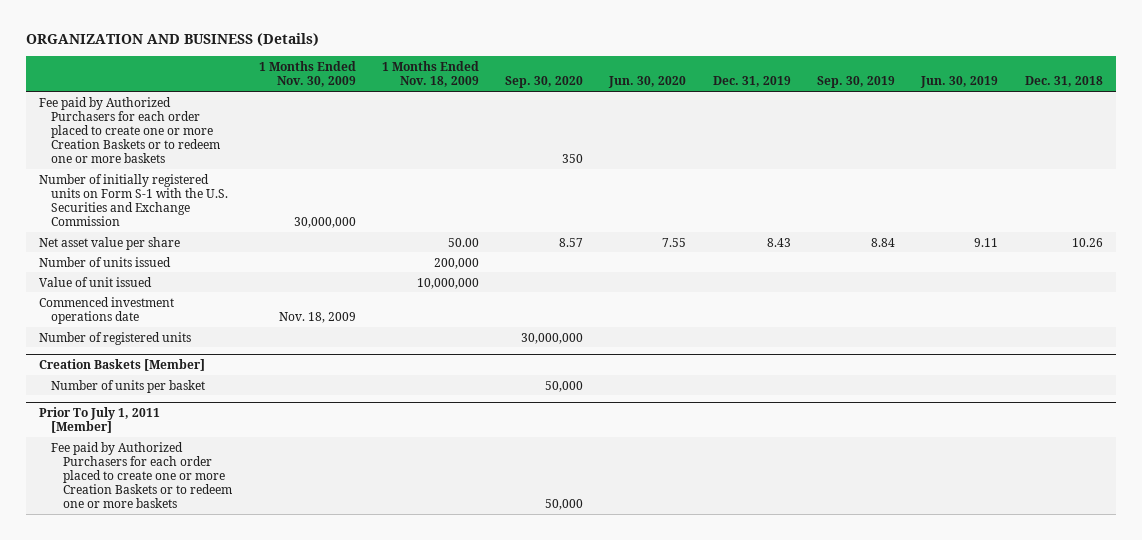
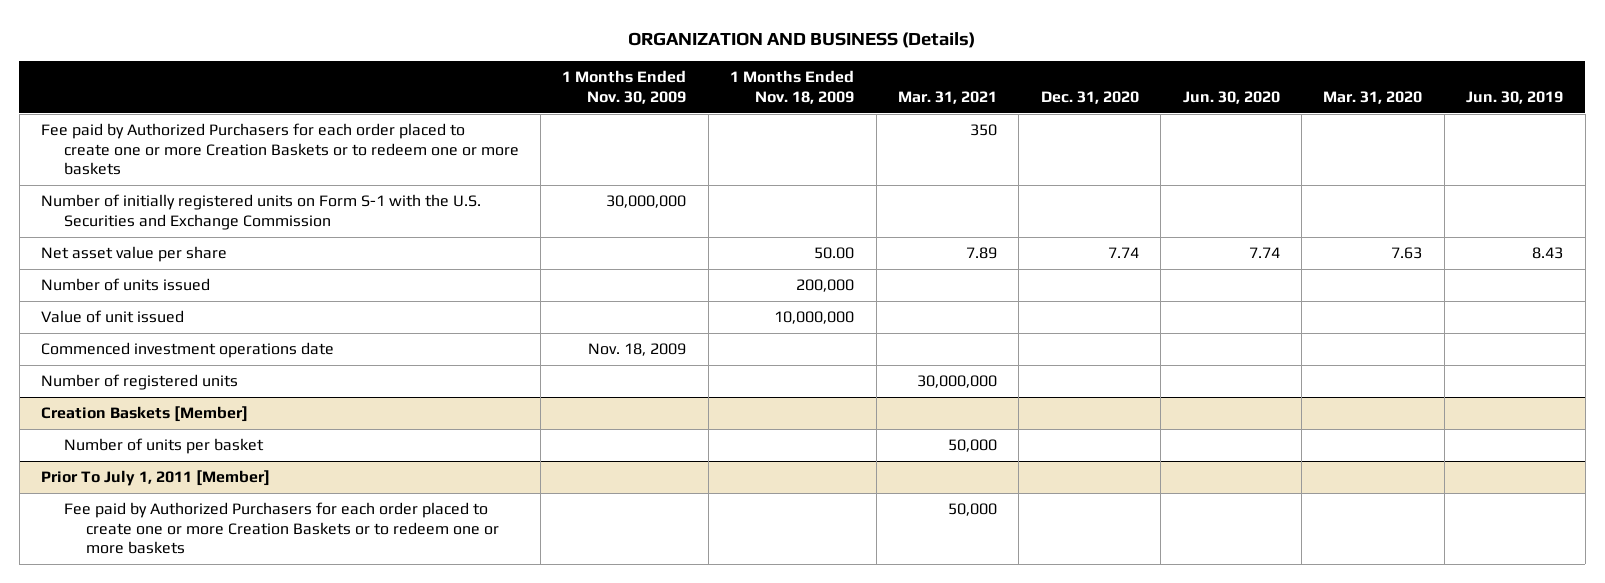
[505,76,584,89] Sep. 30, 2020 -> none
[712,76,791,88] Dec. 31, 2019 -> none
[817,76,896,89] Sep. 30, 2019 -> none
[1024,76,1103,88] Dec. 31, 2018 -> none
none -> [898,90,998,104] Mar. 31, 2021
none -> [1040,90,1139,104] Dec. 31, 2020
none -> [1323,90,1423,104] Mar. 31, 2020
[662,237,687,247] 7.55 -> [1248,247,1280,259] 7.74
[974,237,999,247] 9.11 -> [1532,247,1564,260] 8.43

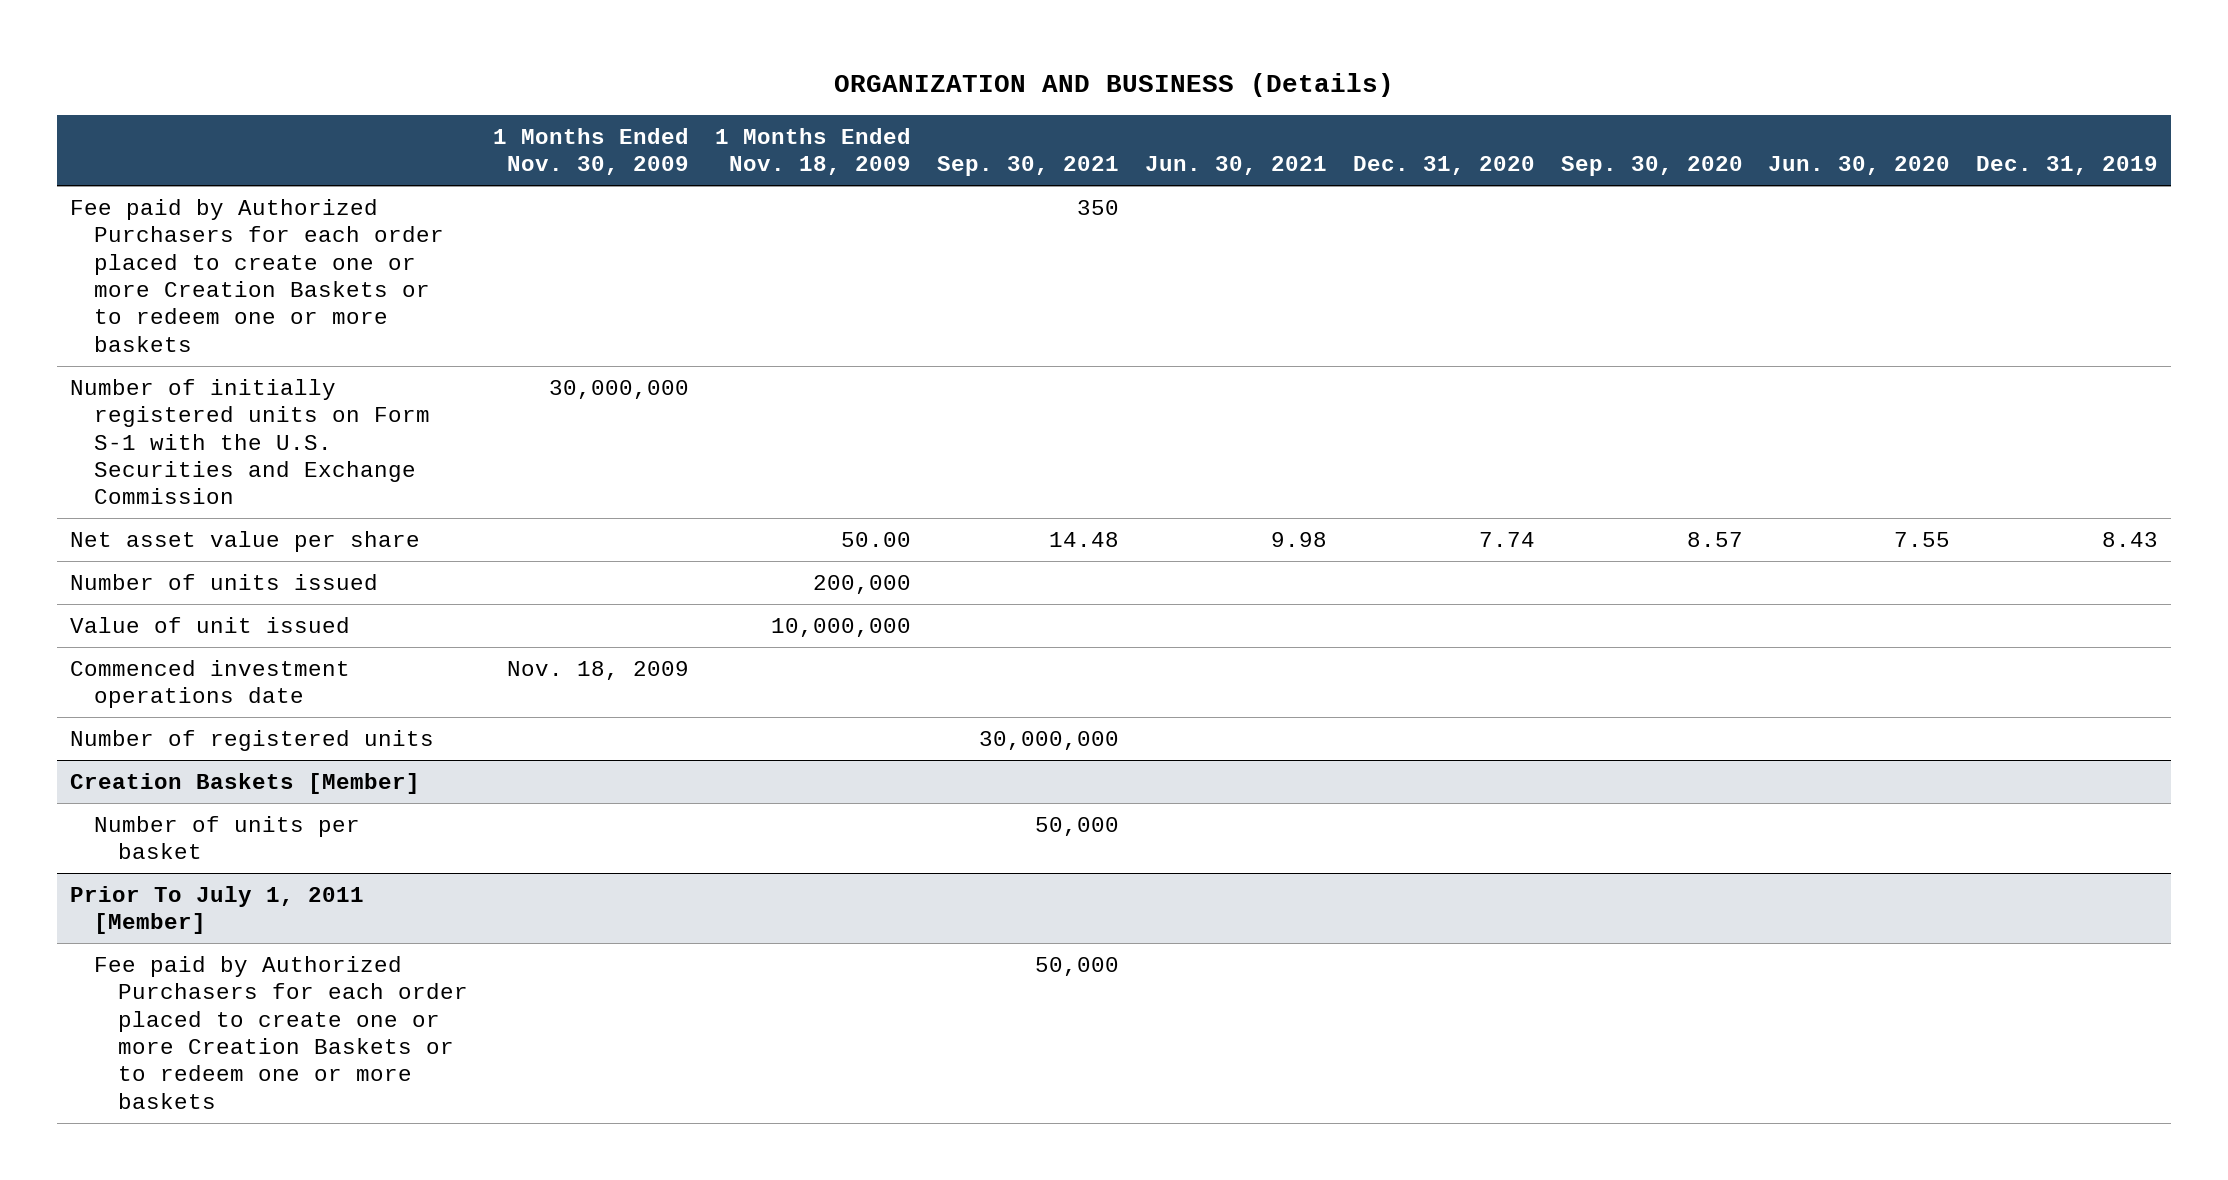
[898,90,998,104] Mar. 31, 2021 -> none
[1323,90,1423,104] Mar. 31, 2020 -> none
[1466,90,1564,104] Jun. 30, 2019 -> none
none -> [937,155,1120,176] Sep. 30, 2021
none -> [1144,155,1327,175] Jun. 30, 2021
none -> [1560,155,1743,176] Sep. 30, 2020
none -> [1976,155,2159,175] Dec. 31, 2019
[1248,247,1280,259] 7.74 -> [1894,531,1951,547] 7.55

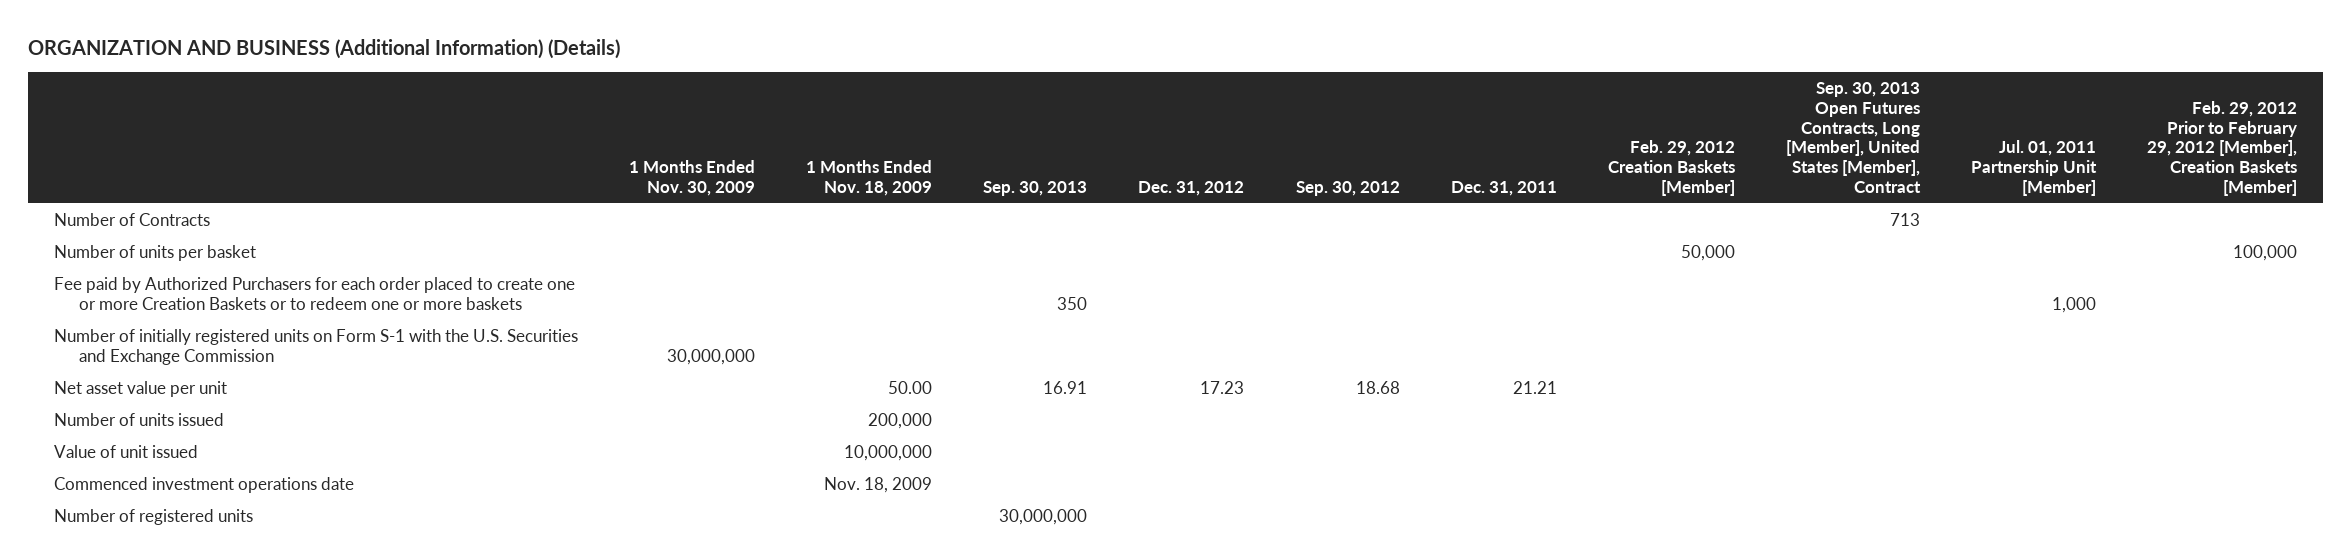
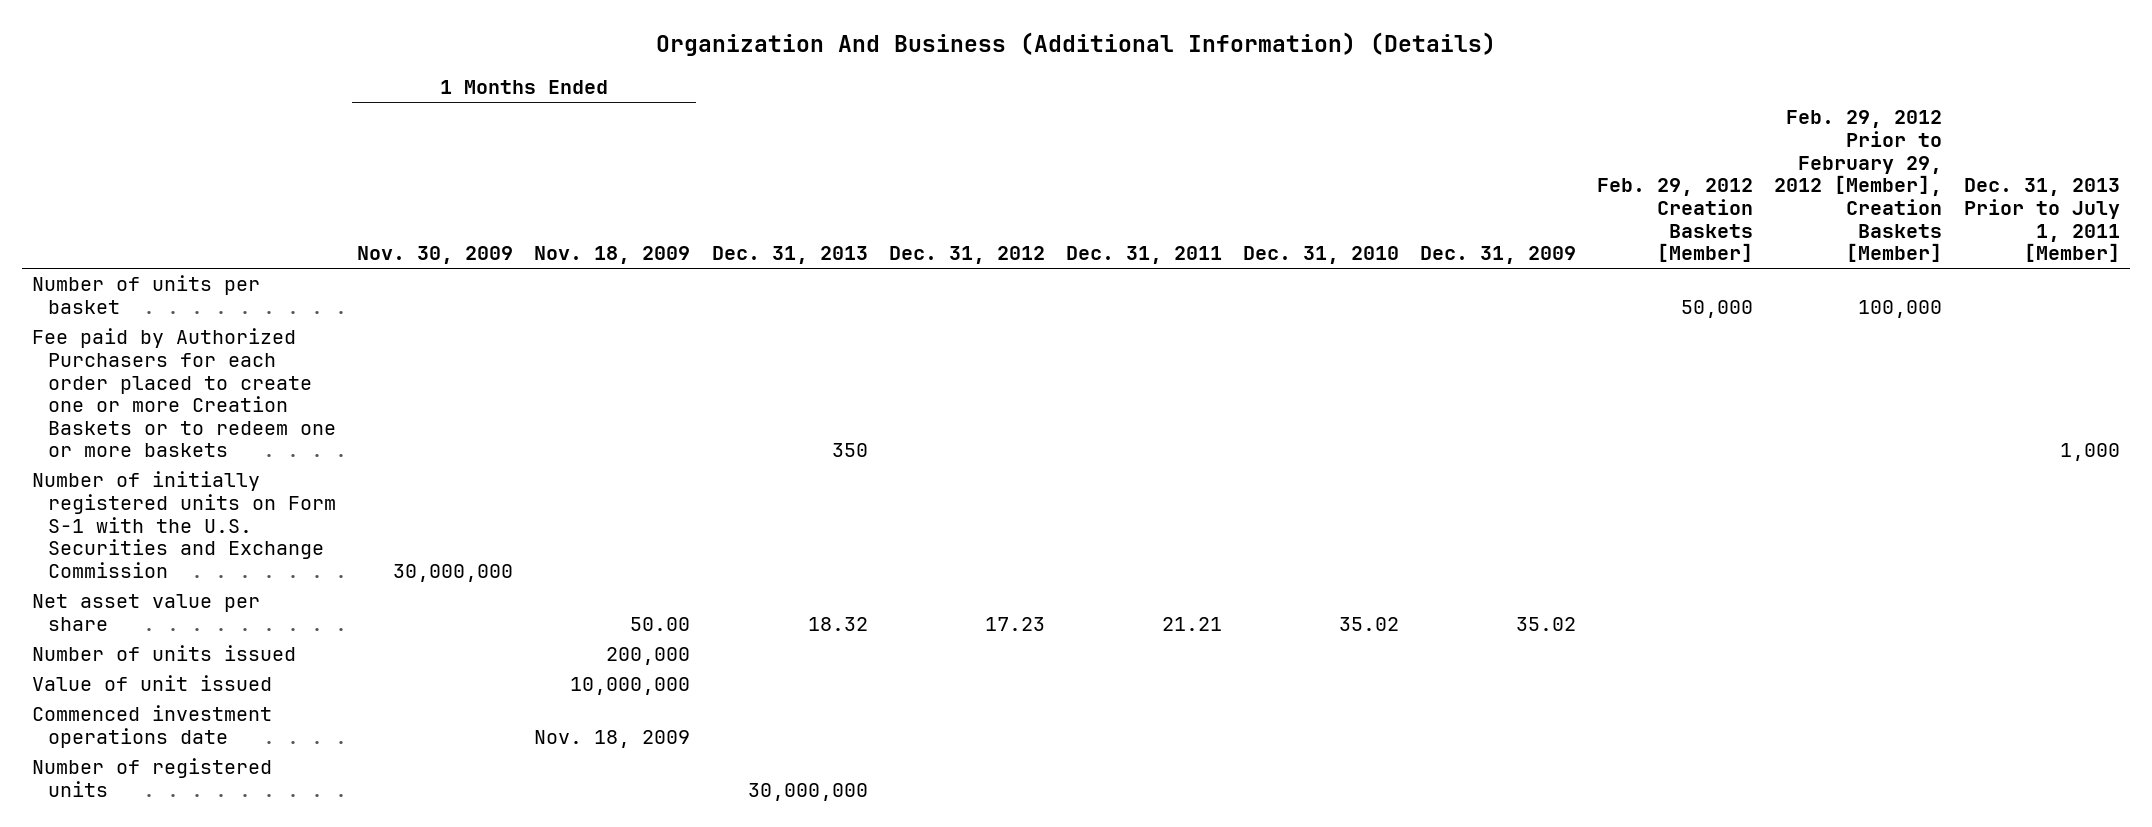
[28,38,621,59] ORGANIZATION AND BUSINESS (Additional Information) (Details) -> [655,32,1496,57] Organization And Business (Additional Information) (Details)
[983,180,1088,196] Sep. 30, 2013 -> none
[1295,180,1400,196] Sep. 30, 2012 -> none
[1786,81,1922,193] Sep. 30, 2013 Open Futures Contracts, Long [Member], United States [Member], Contract -> none
[1971,140,2098,196] Jul. 01, 2011 Partnership Unit [Member] -> none
none -> [711,246,868,265] Dec. 31, 2013
none -> [1242,246,1399,265] Dec. 31, 2010
none -> [1420,246,1577,265] Dec. 31, 2009
none -> [1963,178,2120,263] Dec. 31, 2013 Prior to July 1, 2011 [Member]
[53,213,210,227] Number of Contracts -> none
[53,381,227,398] Net asset value per unit -> [32,594,261,631] Net asset value per share

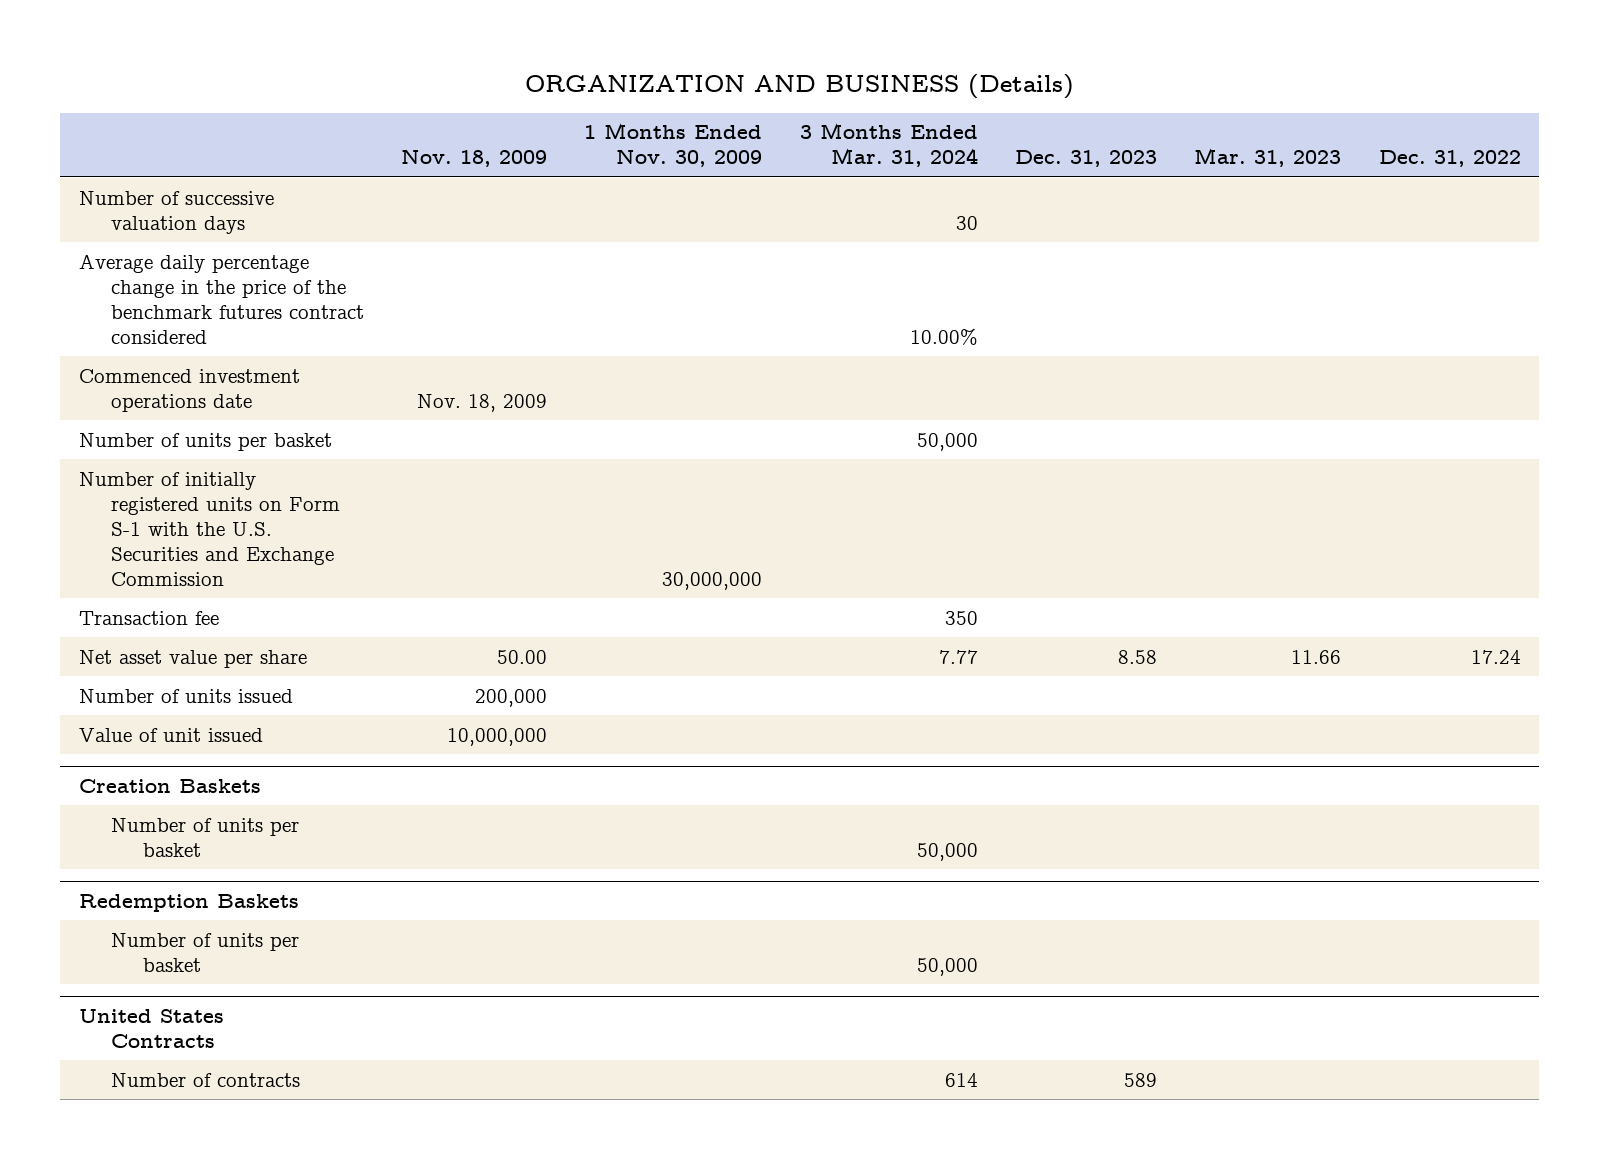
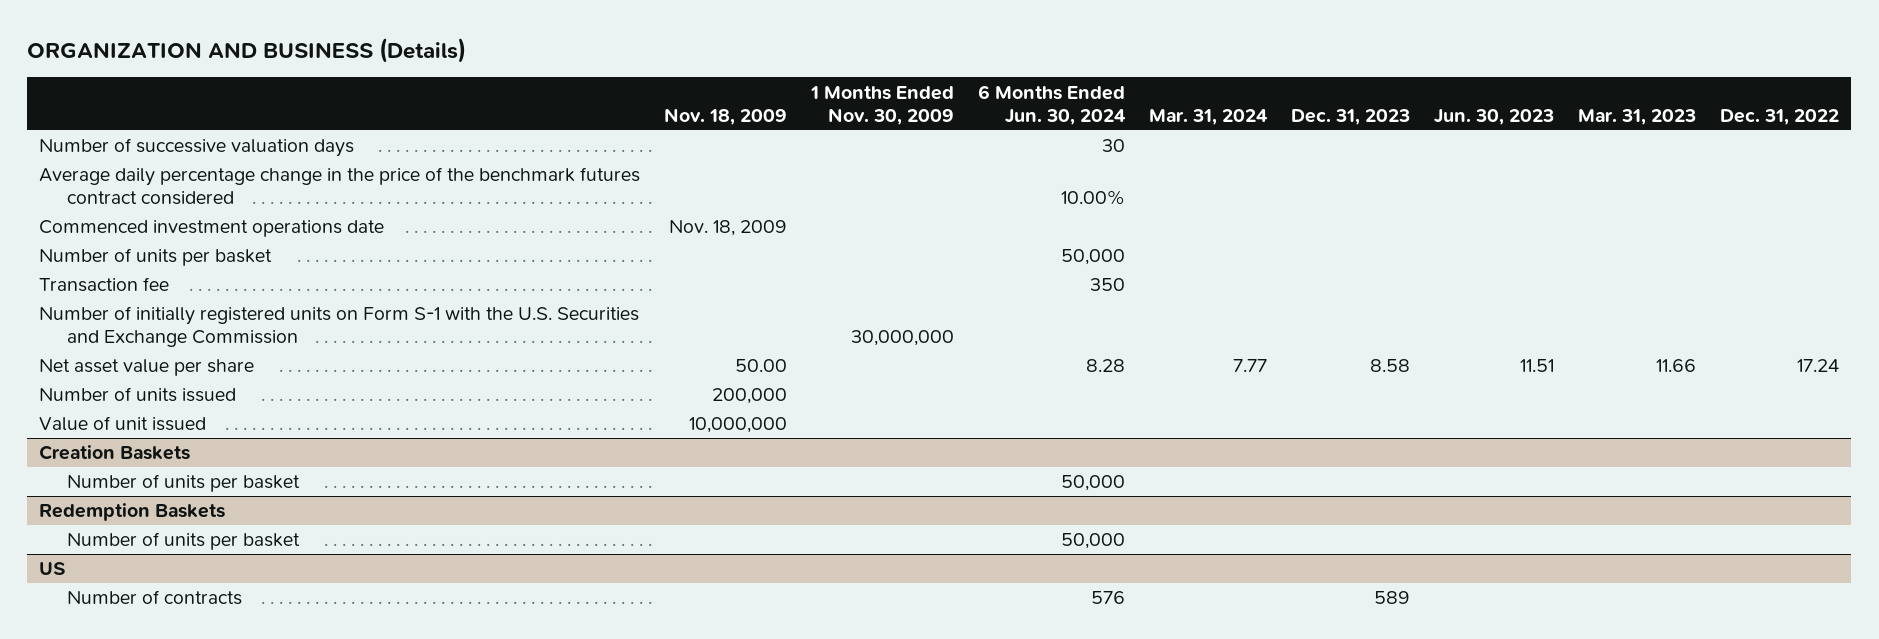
[799,123,978,168] 3 Months Ended Mar. 31, 2024 -> none
none -> [978,84,1127,125] 6 Months Ended Jun. 30, 2024
none -> [1149,108,1269,125] Mar. 31, 2024
none -> [1434,108,1555,125] Jun. 30, 2023
[78,471,340,586] Number of initially registered units on Form S-1 with the U.S. Securities and Exchange Commission -> [39,306,640,348] Number of initially registered units on Form S-1 with the U.S. Securities and Exchange Commission
[78,1009,224,1049] United States Contracts -> [39,562,66,576] US

